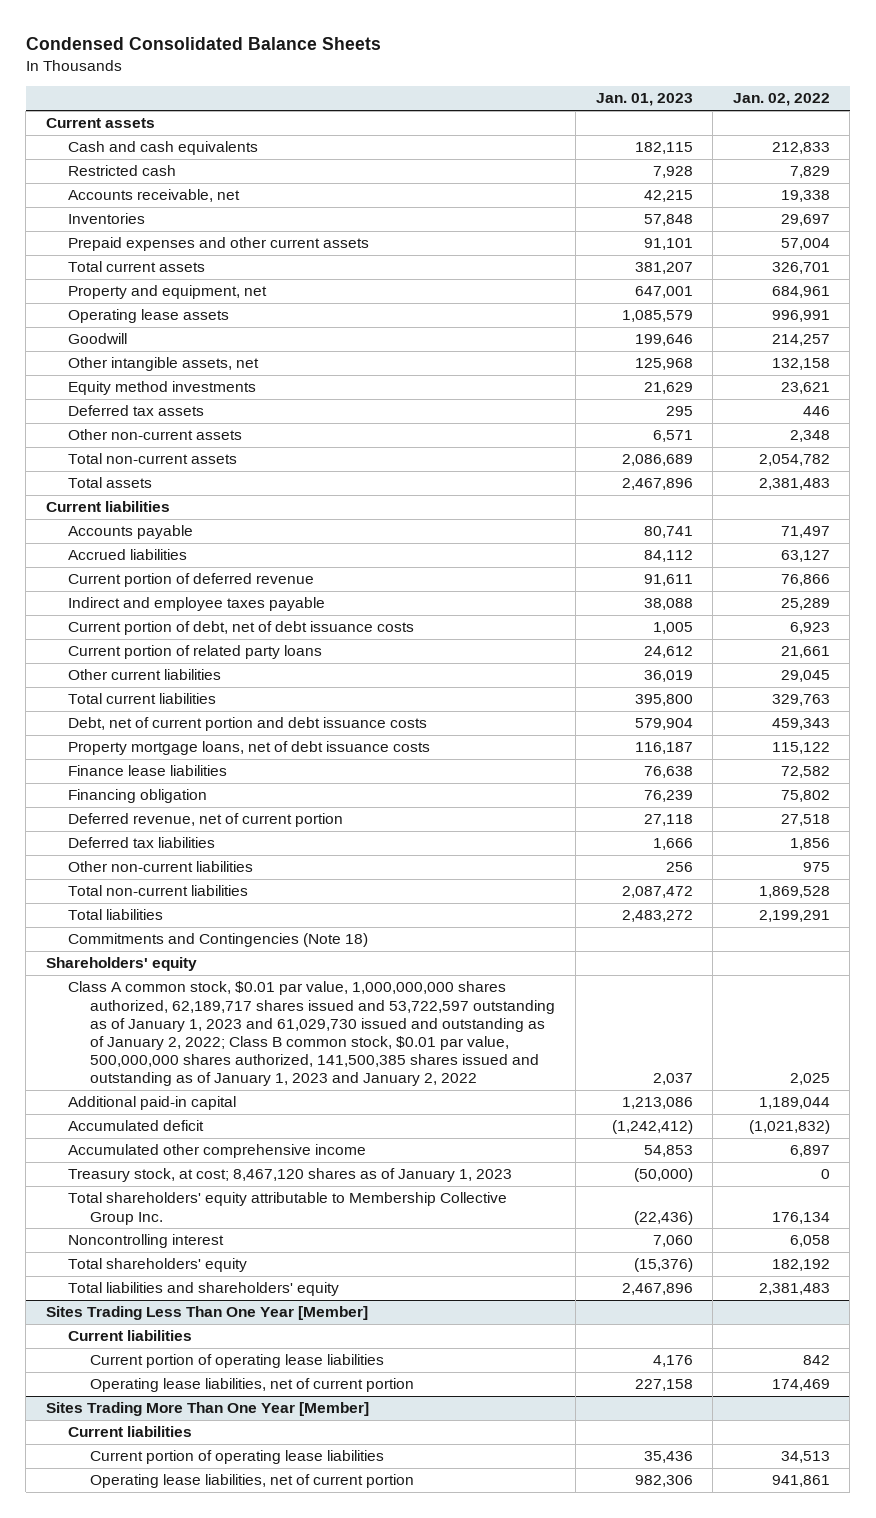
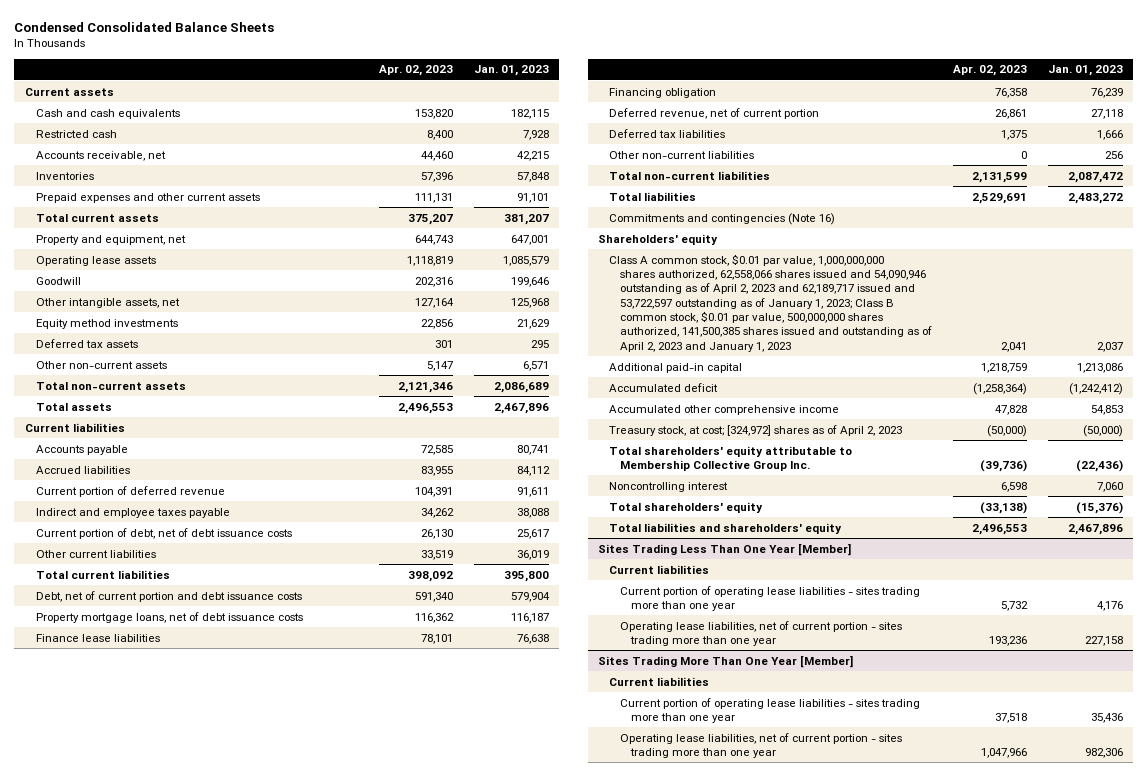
[732,93,830,107] Jan. 02, 2022 -> none
none -> [379,65,454,77] Apr. 02, 2023
[68,645,323,660] Current portion of related party loans -> none
[652,622,693,635] 1,005 -> [517,528,550,539] 25,617
[68,933,369,948] Commitments and Contingencies (Note 18) -> [609,212,836,225] Commitments and contingencies (Note 16)
[68,981,556,1087] Class A common stock, $0.01 par value, 1,000,000,000 shares authorized, 62,189,717 shares issued and 53,722,597 outstanding as of January 1, 2023 and 61,029,730 issued and outstanding as of January 2, 2022; Class B common stock, $0.01 par value, 500,000,000 shares authorized, 141,500,385 shares issued and outstanding as of January 1, 2023 and January 2, 2022 -> [609,253,932,352] Class A common stock, $0.01 par value, 1,000,000,000 shares authorized, 62,558,066 shares issued and 54,090,946 outstanding as of April 2, 2023 and 62,189,717 issued and 53,722,597 outstanding as of January 1, 2023; Class B common stock, $0.01 par value, 500,000,000 shares authorized, 141,500,385 shares issued and outstanding as of April 2, 2023 and January 1, 2023
[68,1168,513,1183] Treasury stock, at cost; 8,467,120 shares as of January 1, 2023 -> [609,424,903,436] Treasury stock, at cost; [324,972] shares as of April 2, 2023
[90,1354,385,1369] Current portion of operating lease liabilities -> [619,585,920,611] Current portion of operating lease liabilities - sites trading more than one year
[90,1378,415,1393] Operating lease liabilities, net of current portion -> [619,620,902,646] Operating lease liabilities, net of current portion - sites trading more than one year
[90,1450,385,1465] Current portion of operating lease liabilities -> [619,697,920,723] Current portion of operating lease liabilities - sites trading more than one year
[90,1474,415,1489] Operating lease liabilities, net of current portion -> [619,732,902,758] Operating lease liabilities, net of current portion - sites trading more than one year

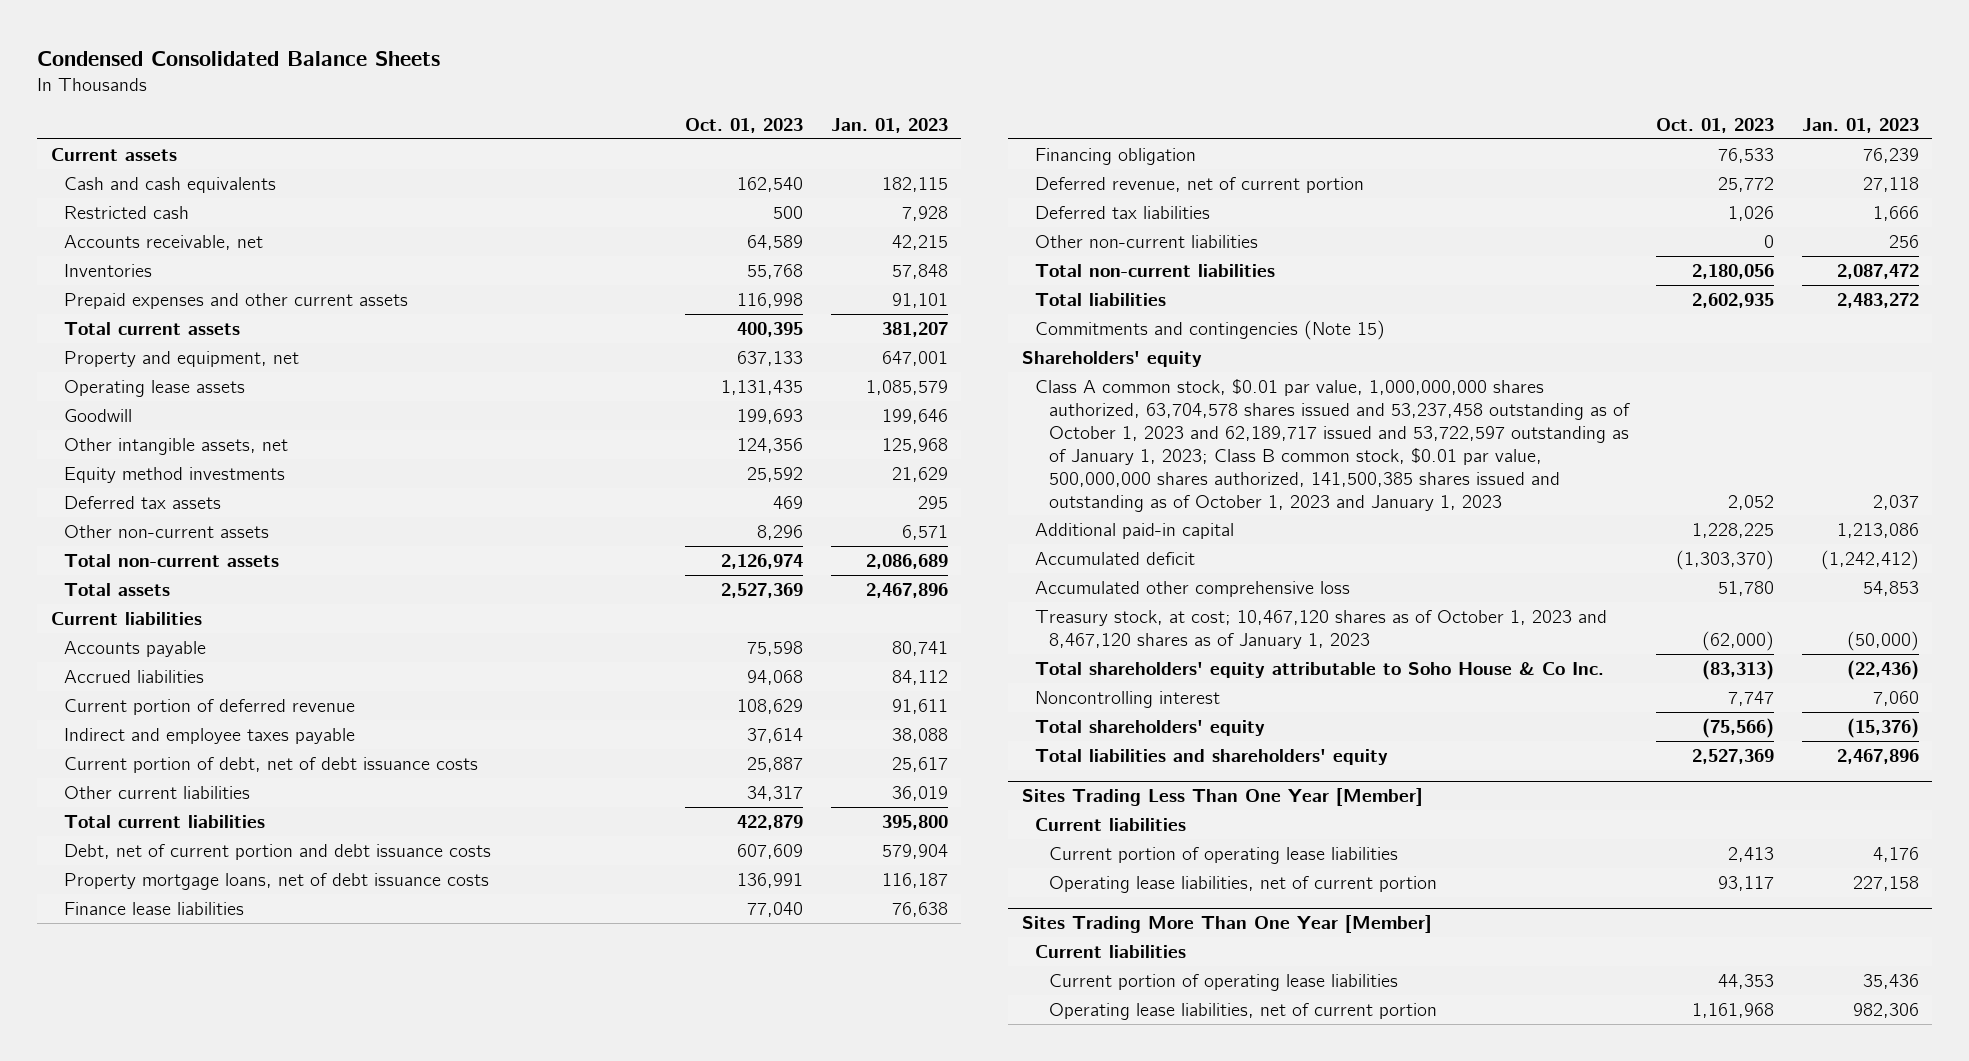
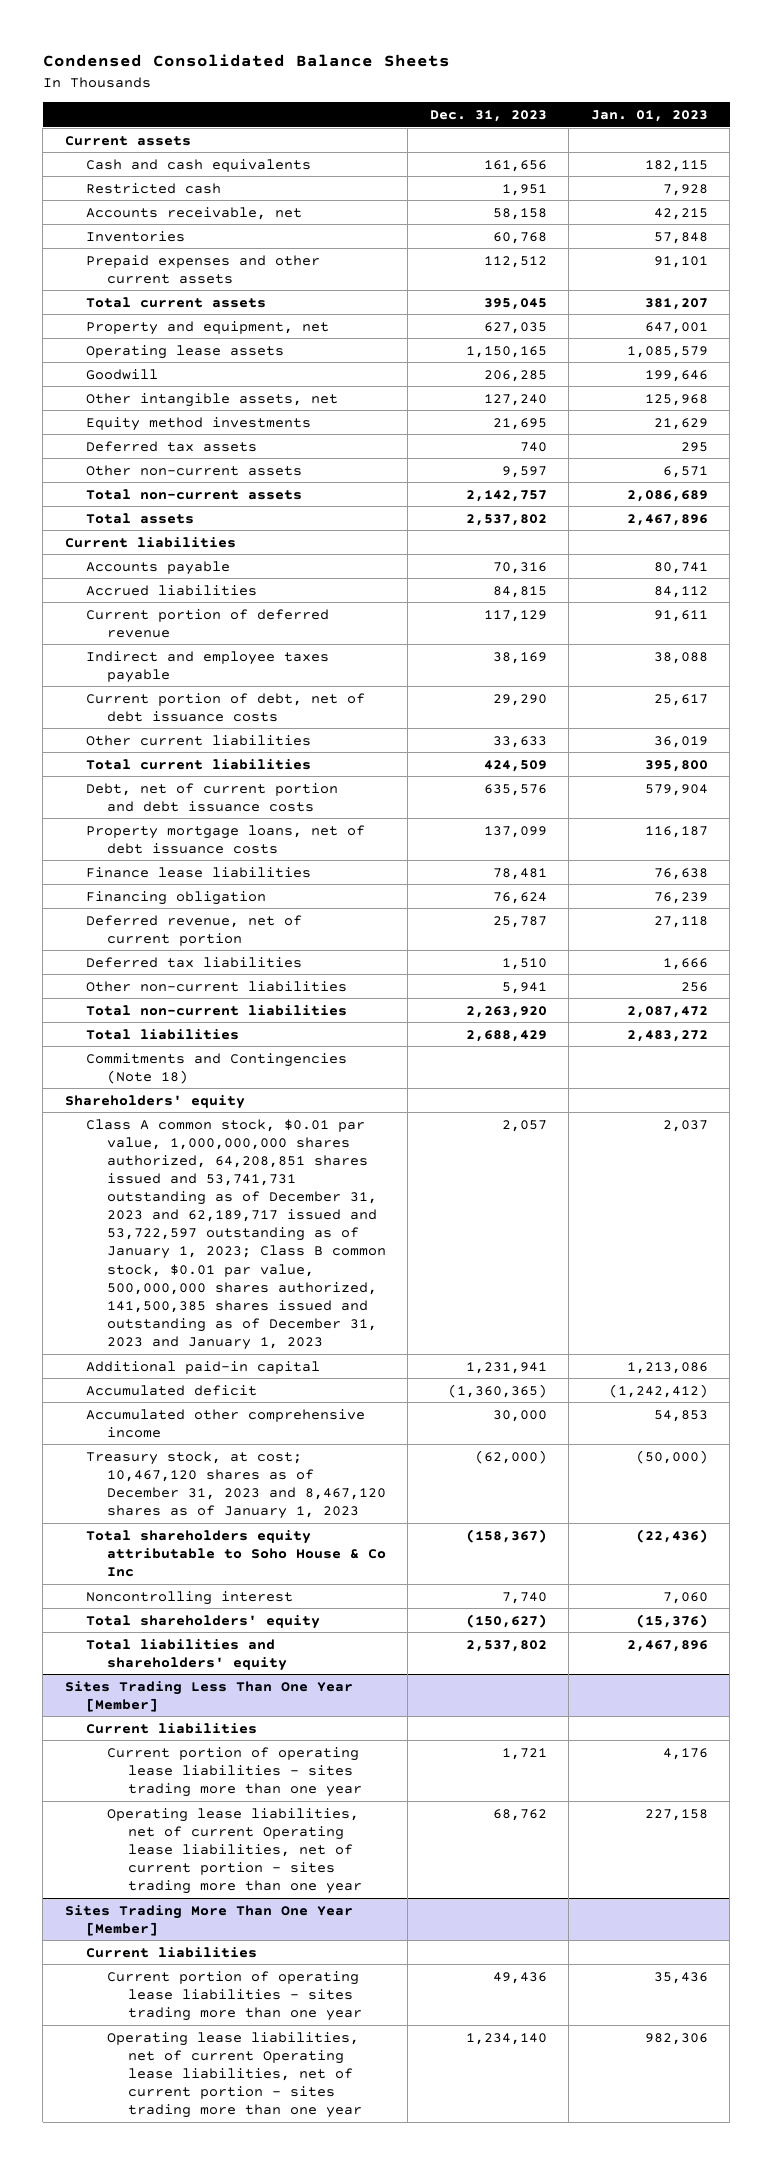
[685,117,804,133] Oct. 01, 2023 -> none
none -> [429,109,547,122] Dec. 31, 2023
[1035,319,1386,340] Commitments and contingencies (Note 15) -> [85,1052,347,1084] Commitments and Contingencies (Note 18)
[1035,378,1630,512] Class A common stock, $0.01 par value, 1,000,000,000 shares authorized, 63,704,578 shares issued and 53,237,458 outstanding as of October 1, 2023 and 62,189,717 issued and 53,722,597 outstanding as of January 1, 2023; Class B common stock, $0.01 par value, 500,000,000 shares authorized, 141,500,385 shares issued and outstanding as of October 1, 2023 and January 1, 2023 -> [85,1118,386,1350] Class A common stock, $0.01 par value, 1,000,000,000 shares authorized, 64,208,851 shares issued and 53,741,731 outstanding as of December 31, 2023 and 62,189,717 issued and 53,722,597 outstanding as of January 1, 2023; Class B common stock, $0.01 par value, 500,000,000 shares authorized, 141,500,385 shares issued and outstanding as of December 31, 2023 and January 1, 2023
[1035,580,1351,597] Accumulated other comprehensive loss -> [85,1408,365,1438] Accumulated other comprehensive income
[1035,609,1608,649] Treasury stock, at cost; 10,467,120 shares as of October 1, 2023 and 8,467,120 shares as of January 1, 2023 -> [85,1450,386,1520] Treasury stock, at cost; 10,467,120 shares as of December 31, 2023 and 8,467,120 shares as of January 1, 2023
[1035,661,1605,678] Total shareholders' equity attributable to Soho House & Co Inc. -> [85,1529,386,1577] Total shareholders equity attributable to Soho House & Co Inc
[1048,846,1398,864] Current portion of operating lease liabilities -> [106,1746,362,1797] Current portion of operating lease liabilities - sites trading more than one year
[1048,875,1437,893] Operating lease liabilities, net of current portion -> [106,1807,362,1895] Operating lease liabilities, net of current Operating lease liabilities, net of current portion - sites trading more than one year
[1048,973,1398,991] Current portion of operating lease liabilities -> [106,1970,362,2021] Current portion of operating lease liabilities - sites trading more than one year
[1048,1002,1437,1020] Operating lease liabilities, net of current portion -> [106,2031,362,2119] Operating lease liabilities, net of current Operating lease liabilities, net of current portion - sites trading more than one year

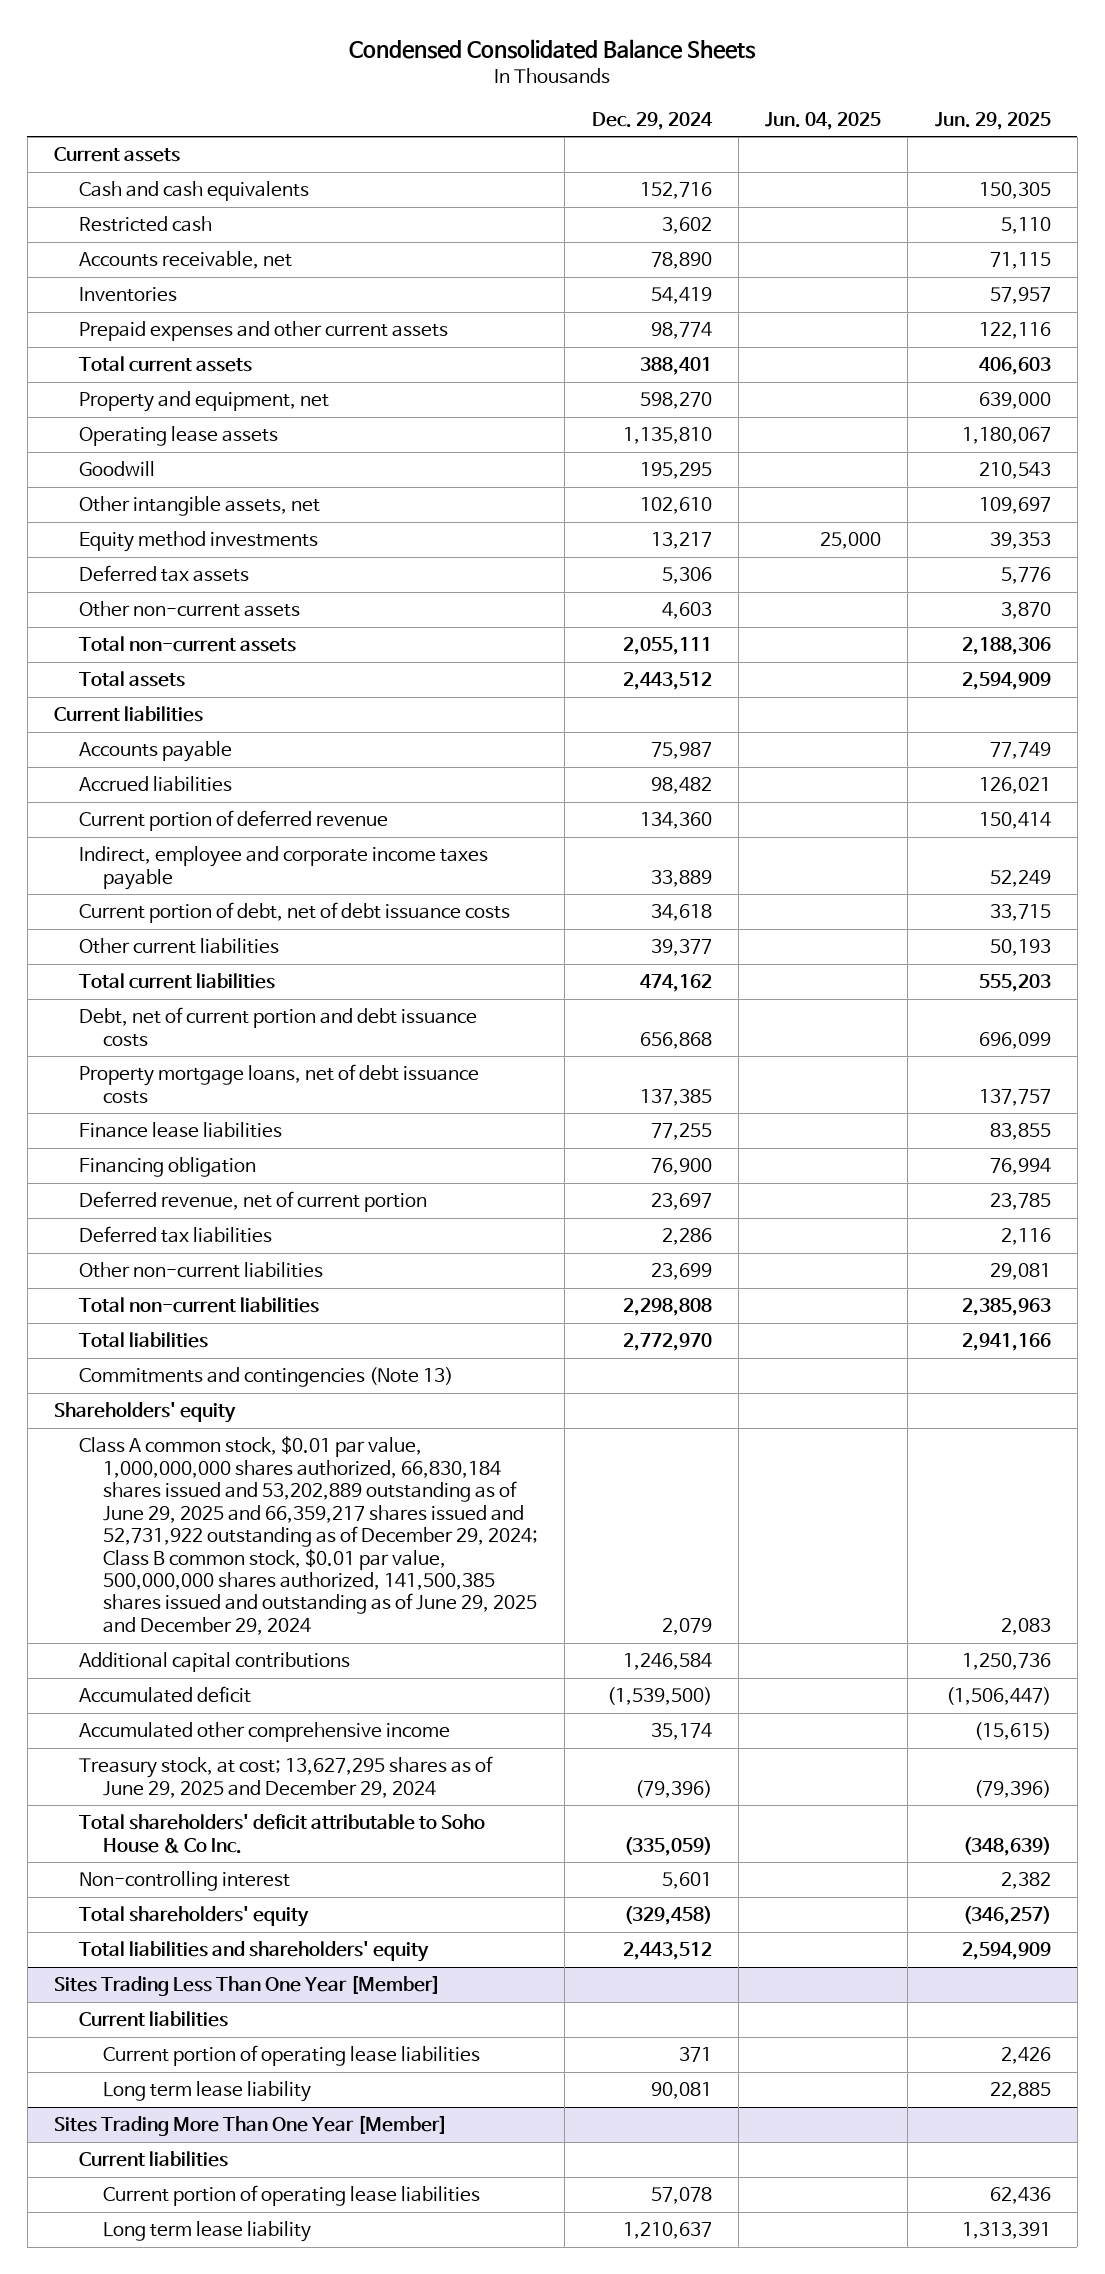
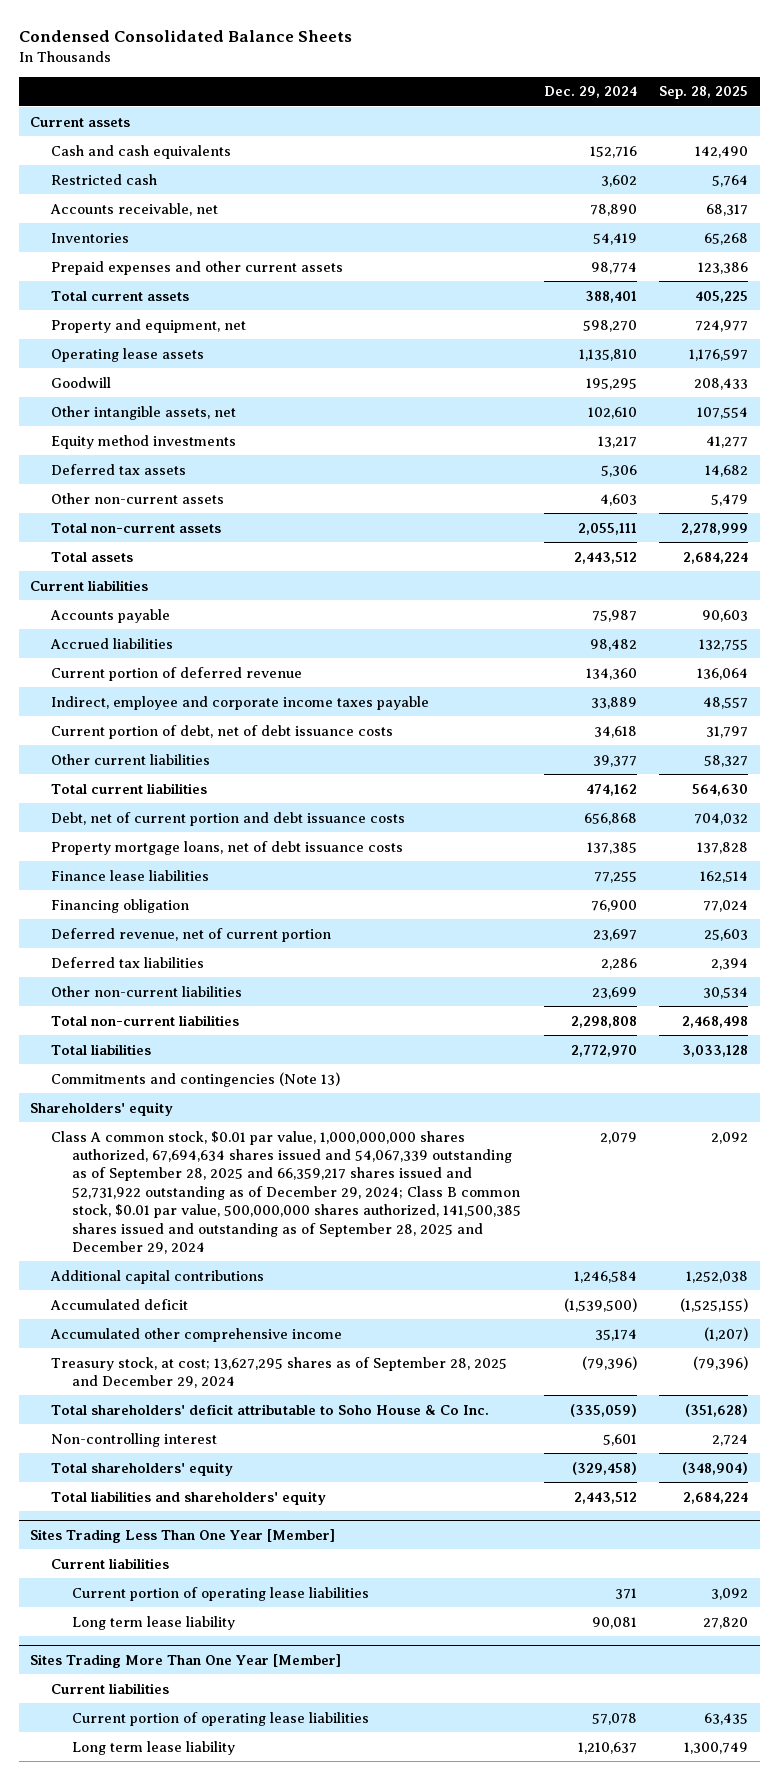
[765,111,882,130] Jun. 04, 2025 -> none
[934,111,1051,130] Jun. 29, 2025 -> none
none -> [659,86,749,100] Sep. 28, 2025
[78,1436,539,1635] Class A common stock, $0.01 par value, 1,000,000,000 shares authorized, 66,830,184 shares issued and 53,202,889 outstanding as of June 29, 2025 and 66,359,217 shares issued and 52,731,922 outstanding as of December 29, 2024; Class B common stock, $0.01 par value, 500,000,000 shares authorized, 141,500,385 shares issued and outstanding as of June 29, 2025 and December 29, 2024 -> [51,1130,522,1254] Class A common stock, $0.01 par value, 1,000,000,000 shares authorized, 67,694,634 shares issued and 54,067,339 outstanding as of September 28, 2025 and 66,359,217 shares issued and 52,731,922 outstanding as of December 29, 2024; Class B common stock, $0.01 par value, 500,000,000 shares authorized, 141,500,385 shares issued and outstanding as of September 28, 2025 and December 29, 2024
[78,1756,493,1798] Treasury stock, at cost; 13,627,295 shares as of June 29, 2025 and December 29, 2024 -> [51,1356,508,1388] Treasury stock, at cost; 13,627,295 shares as of September 28, 2025 and December 29, 2024

